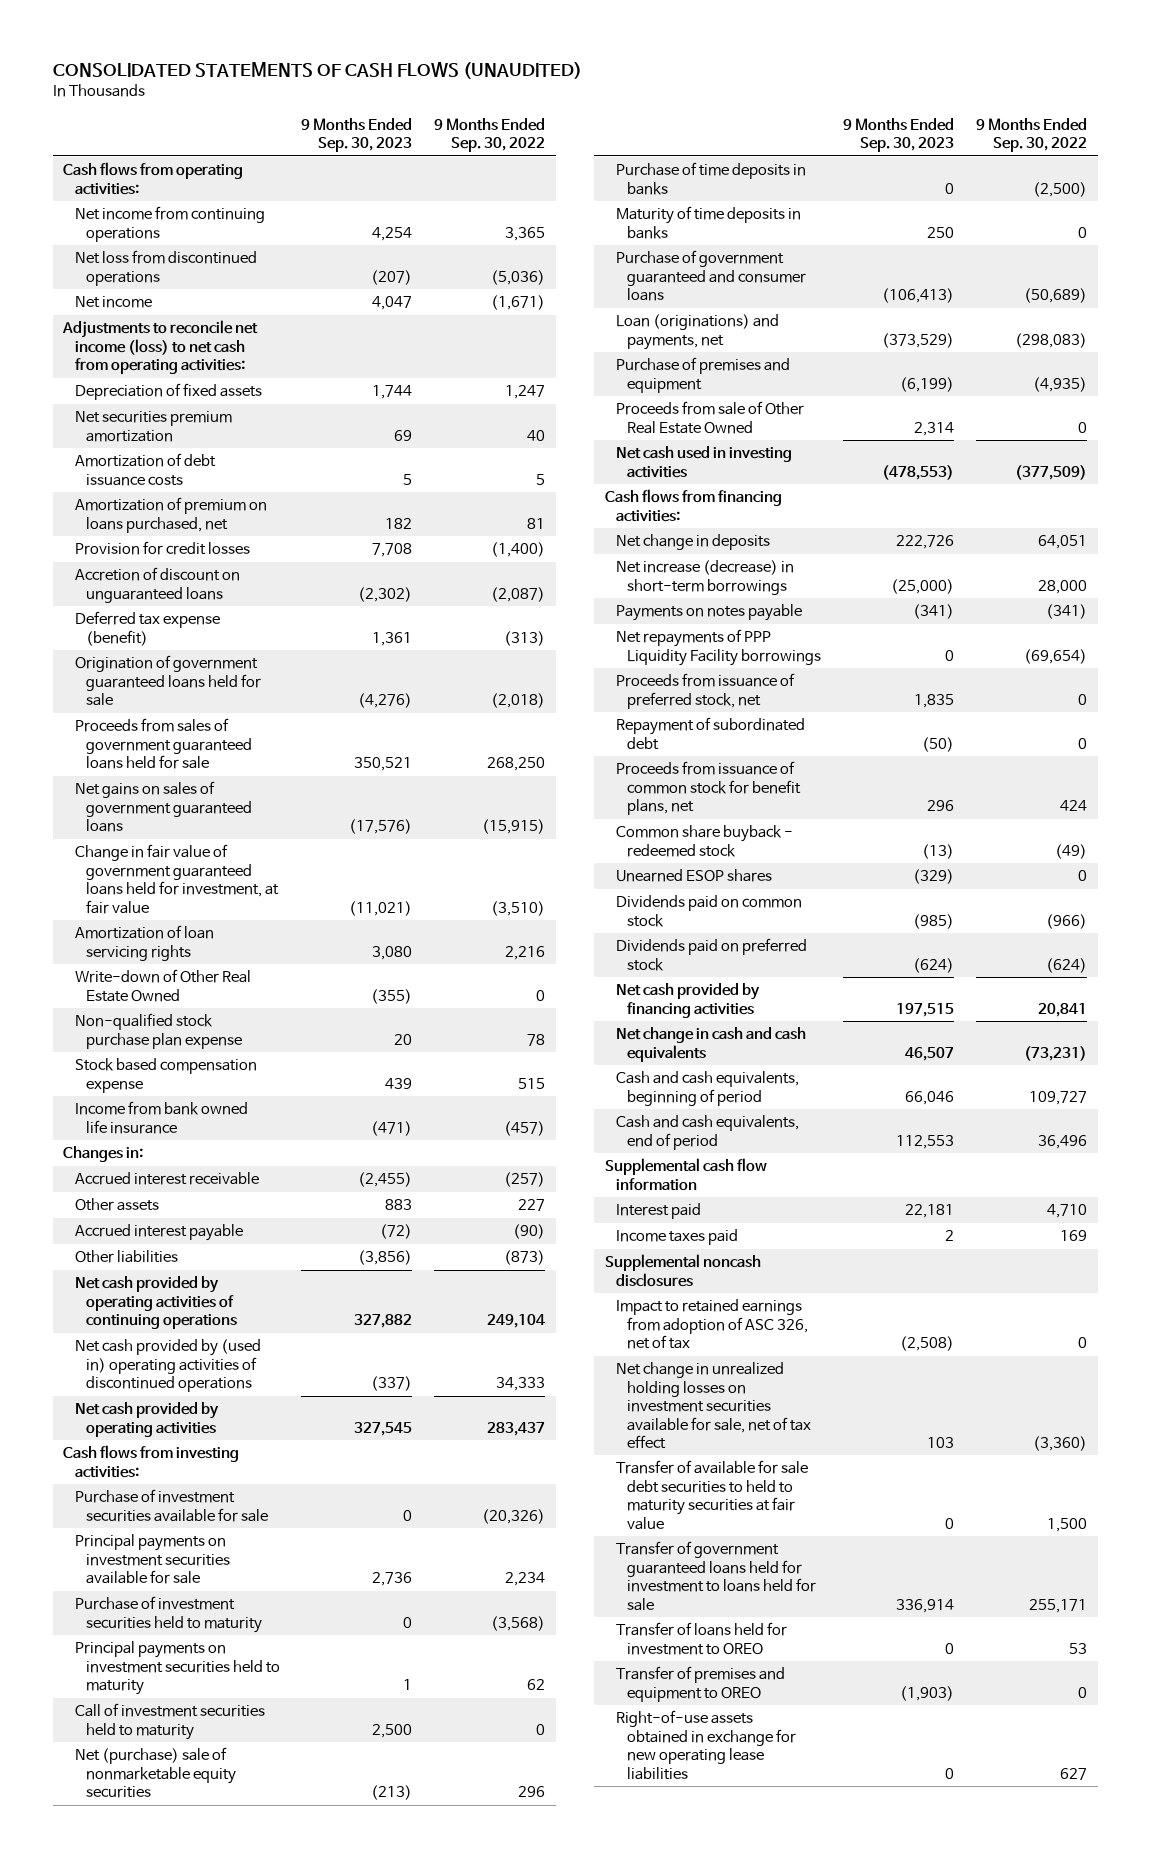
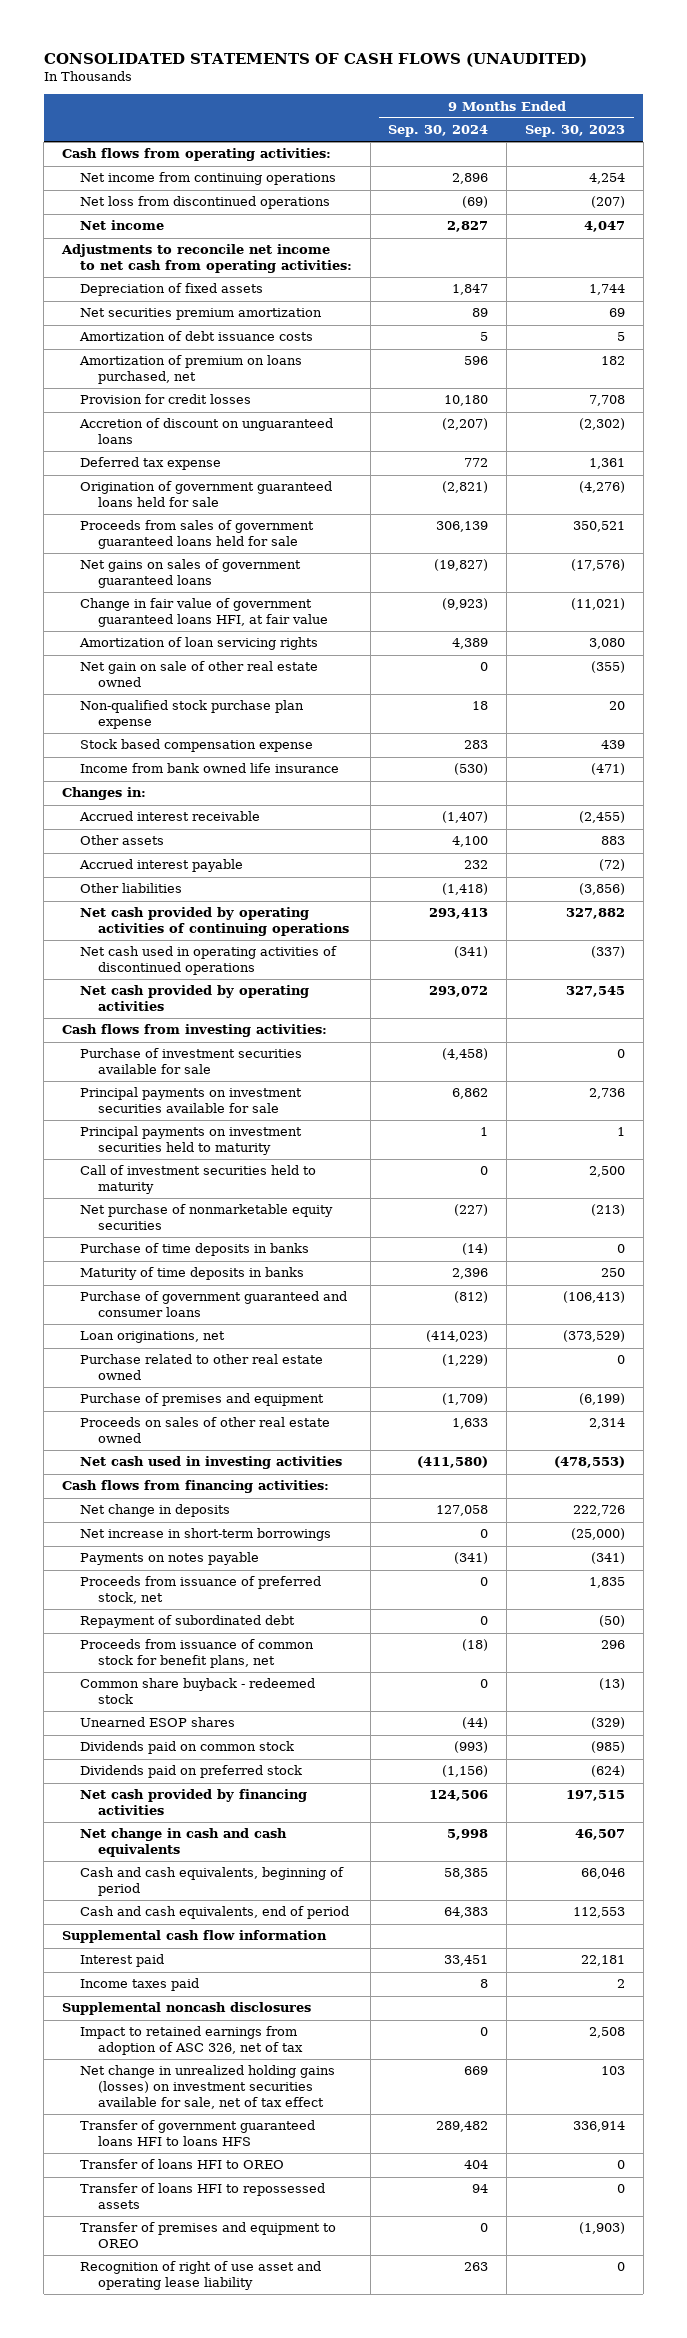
[434,117,546,153] 9 Months Ended Sep. 30, 2022 -> none
none -> [388,125,489,138] Sep. 30, 2024
[62,320,259,375] Adjustments to reconcile net income (loss) to net cash from operating activities: -> [60,244,352,274] Adjustments to reconcile net income to net cash from operating activities:
[74,611,220,646] Deferred tax expense (benefit) -> [79,457,221,471] Deferred tax expense
[74,844,279,914] Change in fair value of government guaranteed loans held for investment, at fair value -> [79,598,328,628] Change in fair value of government guaranteed loans HFI, at fair value
[74,969,251,1002] Write-down of Other Real Estate Owned -> [79,661,318,688] Net gain on sale of other real estate owned
[74,1339,261,1393] Net cash provided by (used in) operating activities of discontinued operations -> [79,946,337,976] Net cash used in operating activities of discontinued operations
[74,1596,262,1633] Purchase of investment securities held to maturity -> none
[74,1747,236,1799] Net (purchase) sale of nonmarketable equity securities -> [79,1204,333,1231] Net purchase of nonmarketable equity securities
[616,314,780,350] Loan (originations) and payments, net -> [79,1331,225,1344] Loan originations, net
none -> [79,1354,323,1381] Purchase related to other real estate owned
[616,401,805,434] Proceeds from sale of Other Real Estate Owned -> [79,1417,330,1444] Proceeds on sales of other real estate owned
[616,560,795,595] Net increase (decrease) in short-term borrowings -> [79,1528,331,1542] Net increase in short-term borrowings
[616,629,822,666] Net repayments of PPP Liquidity Facility borrowings -> none
[616,1460,809,1530] Transfer of available for sale debt securities to held to maturity securities at fair value -> none
[900,1336,955,1352] (2,508) -> [589,2027,626,2039] 2,508
[616,1362,812,1449] Net change in unrealized holding losses on investment securities available for sale, net of tax effect -> [79,2065,335,2109] Net change in unrealized holding gains (losses) on investment securities available for sale, net of tax effect
[616,1541,817,1611] Transfer of government guaranteed loans held for investment to loans held for sale -> [79,2120,315,2147] Transfer of government guaranteed loans HFI to loans HFS
[616,1622,788,1655] Transfer of loans held for investment to OREO -> [79,2159,284,2170] Transfer of loans HFI to OREO
none -> [79,2183,325,2210] Transfer of loans HFI to repossessed assets
[616,1710,797,1780] Right-of-use assets obtained in exchange for new operating lease liabilities -> [79,2261,321,2291] Recognition of right of use asset and operating lease liability

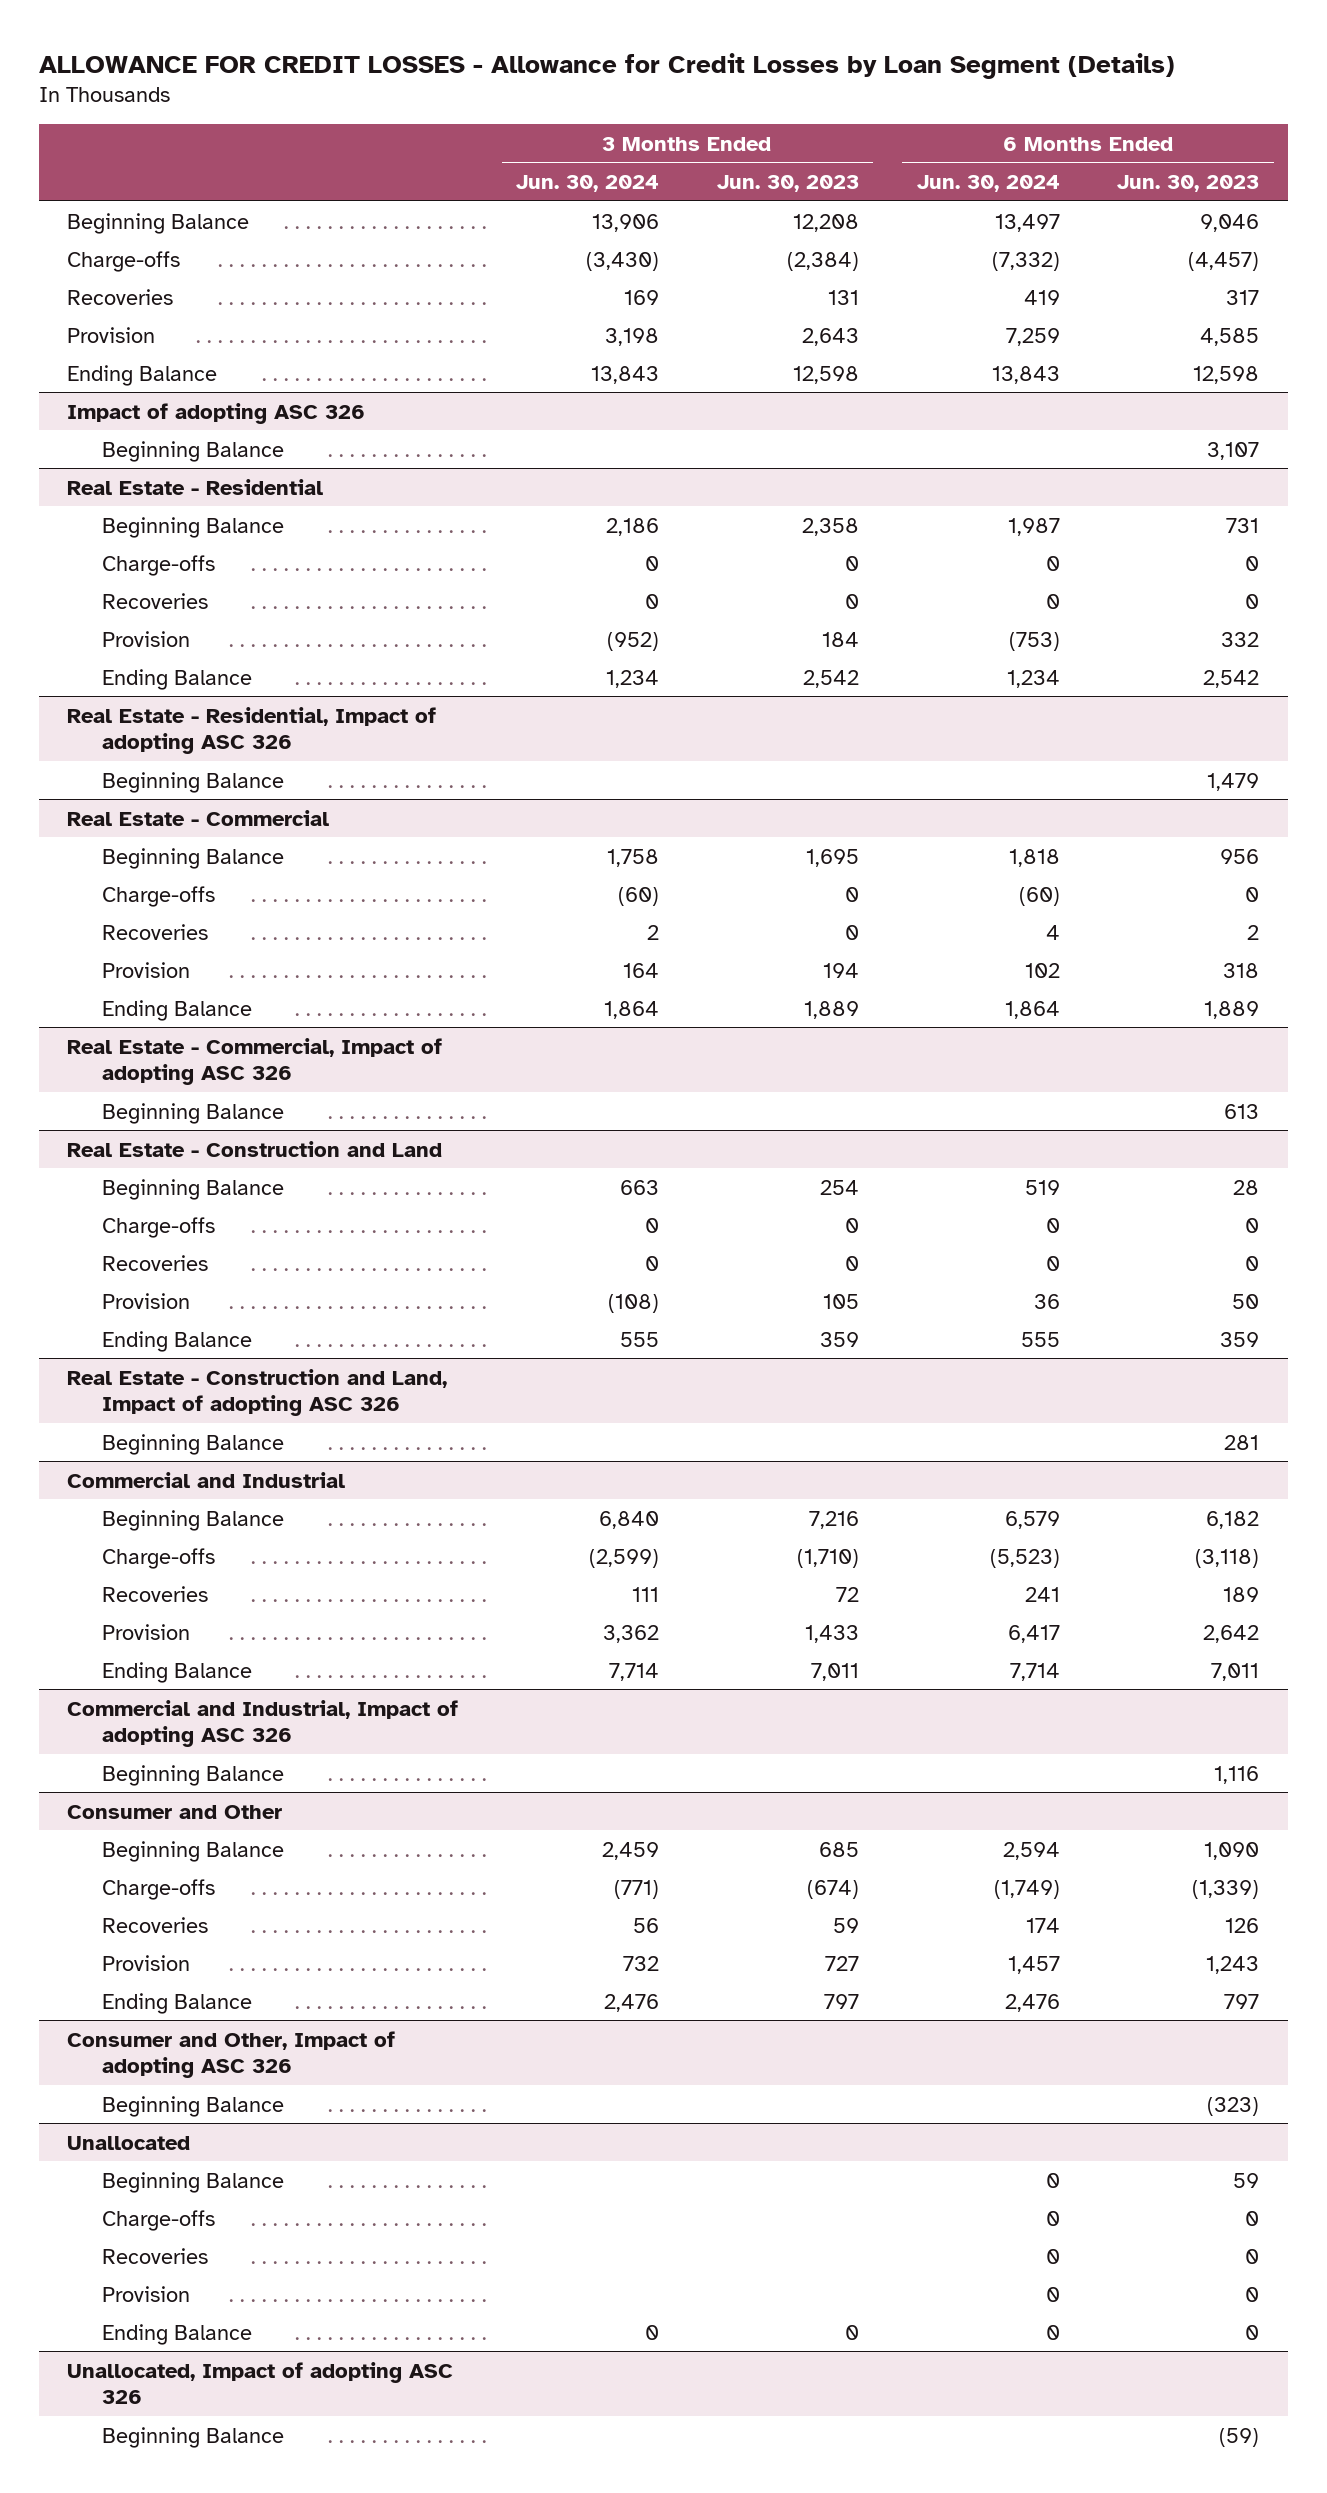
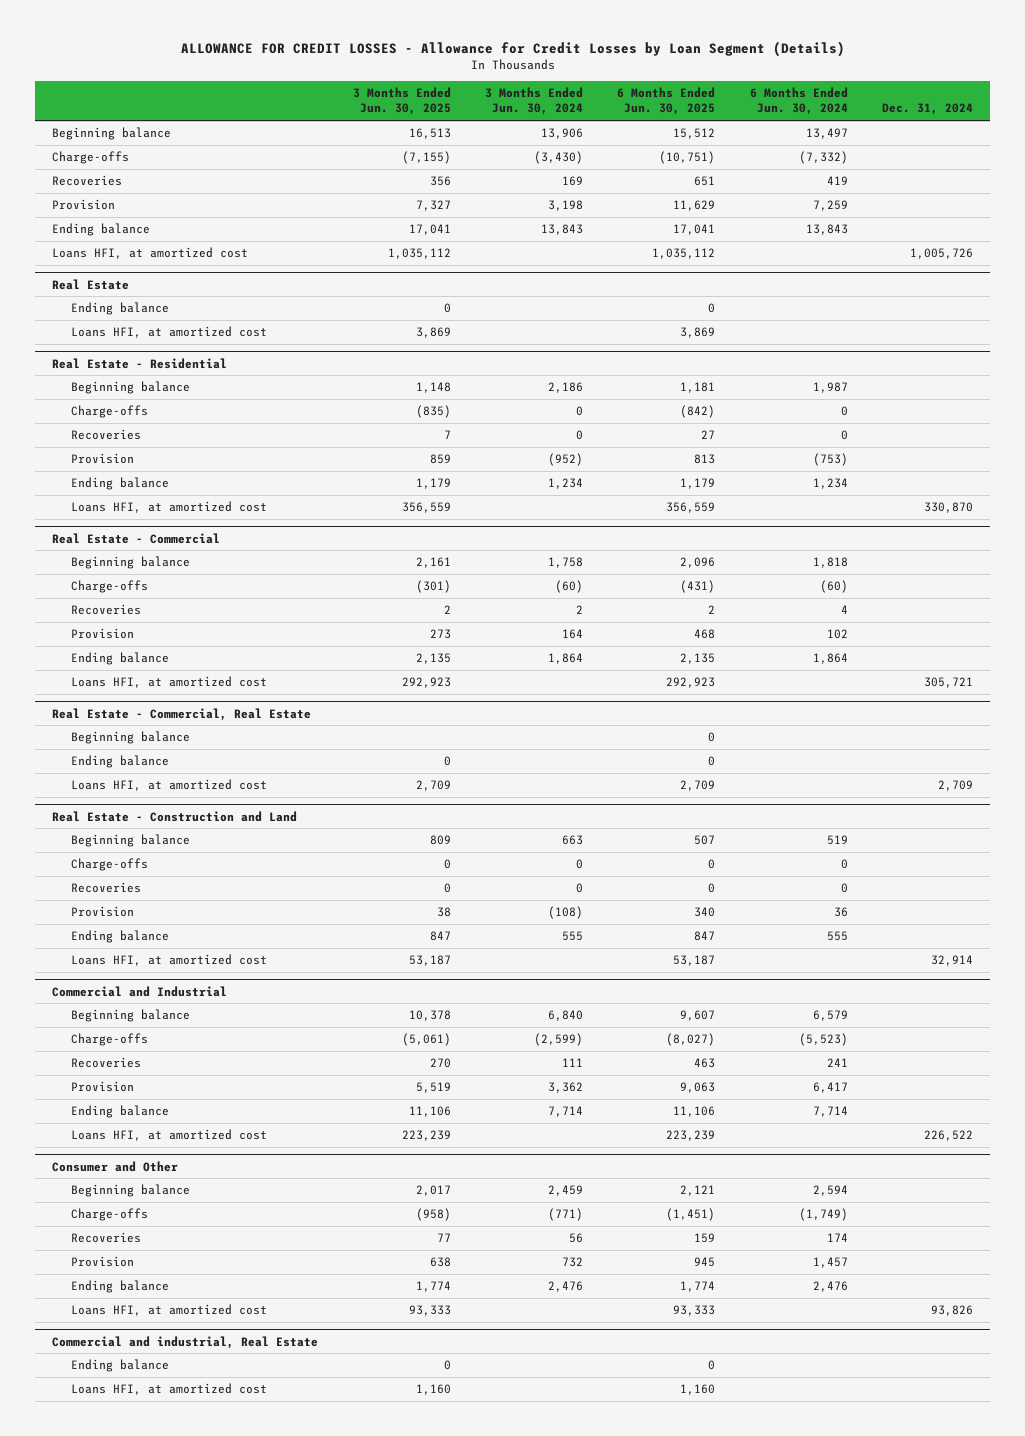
[716,175,859,193] Jun. 30, 2023 -> none
[1117,175,1260,193] Jun. 30, 2023 -> none
none -> [352,87,451,116] 3 Months Ended Jun. 30, 2025
none -> [617,87,716,116] 6 Months Ended Jun. 30, 2025
none -> [881,103,973,116] Dec. 31, 2024
[67,212,250,234] Beginning Balance -> [52,127,172,141] Beginning balance
[67,402,366,424] Impact of adopting ASC 326 -> none
[67,364,218,386] Ending Balance -> [52,223,151,237] Ending balance
none -> [52,247,249,260] Loans HFI, at amortized cost
none -> [52,278,130,290] Real Estate
[101,440,284,462] Beginning Balance -> [70,302,169,316] Ending balance
none -> [70,326,267,339] Loans HFI, at amortized cost
[101,516,284,538] Beginning Balance -> [70,381,190,395] Beginning balance
[67,706,437,754] Real Estate - Residential, Impact of adopting ASC 326 -> none
[101,771,284,793] Beginning Balance -> none
[101,668,252,690] Ending Balance -> [70,477,169,491] Ending balance
none -> [70,501,267,514] Loans HFI, at amortized cost
[101,847,284,869] Beginning Balance -> [70,556,190,570] Beginning balance
[67,1037,443,1085] Real Estate - Commercial, Impact of adopting ASC 326 -> none
[101,999,252,1021] Ending Balance -> [70,652,169,666] Ending balance
none -> [70,676,267,689] Loans HFI, at amortized cost
none -> [52,707,312,721] Real Estate - Commercial, Real Estate
[101,1102,284,1124] Beginning Balance -> [70,731,190,745] Beginning balance
none -> [70,755,169,769] Ending balance
none -> [70,779,267,792] Loans HFI, at amortized cost
[101,1178,284,1200] Beginning Balance -> [70,834,190,848] Beginning balance
[67,1368,448,1416] Real Estate - Construction and Land, Impact of adopting ASC 326 -> none
[101,1433,284,1455] Beginning Balance -> none
[101,1330,252,1352] Ending Balance -> [70,930,169,944] Ending balance
none -> [70,954,267,967] Loans HFI, at amortized cost
[101,1509,284,1531] Beginning Balance -> [70,1009,190,1023] Beginning balance
[67,1699,459,1747] Commercial and Industrial, Impact of adopting ASC 326 -> none
[101,1764,284,1786] Beginning Balance -> none
[101,1661,252,1683] Ending Balance -> [70,1105,169,1119] Ending balance
none -> [70,1129,267,1142] Loans HFI, at amortized cost
[101,1840,284,1862] Beginning Balance -> [70,1184,190,1198] Beginning balance
[67,2030,396,2078] Consumer and Other, Impact of adopting ASC 326 -> none
[67,2135,191,2150] Unallocated -> none
[101,2171,284,2193] Beginning Balance -> none
[101,2209,215,2231] Charge-offs -> none
[101,2247,208,2264] Recoveries -> none
[101,2285,190,2302] Provision -> none
[101,2323,252,2345] Ending Balance -> none
[67,2361,454,2404] Unallocated, Impact of adopting ASC 326 -> none
[101,2426,284,2448] Beginning Balance -> none
[101,1992,252,2014] Ending Balance -> [70,1280,169,1294] Ending balance
none -> [70,1304,267,1317] Loans HFI, at amortized cost
none -> [52,1335,319,1349] Commercial and industrial, Real Estate
[101,2095,284,2117] Beginning Balance -> [70,1359,169,1373] Ending balance
none -> [70,1383,267,1396] Loans HFI, at amortized cost

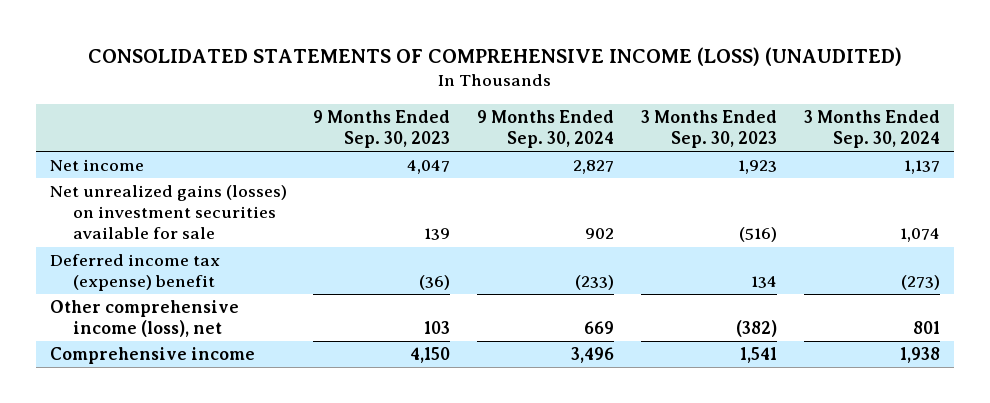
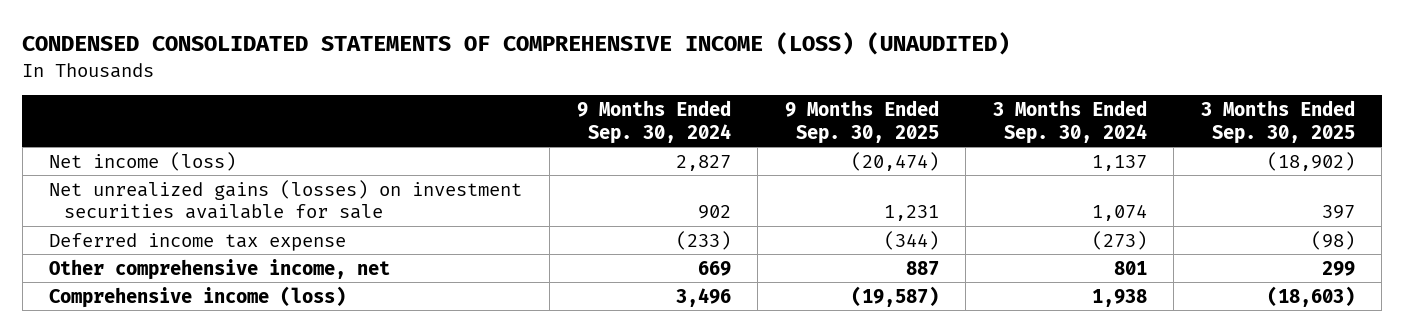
[87,46,902,66] CONSOLIDATED STATEMENTS OF COMPREHENSIVE INCOME (LOSS) (UNAUDITED) -> [22,32,1011,56] CONDENSED CONSOLIDATED STATEMENTS OF COMPREHENSIVE INCOME (LOSS) (UNAUDITED)
[313,109,451,148] 9 Months Ended Sep. 30, 2023 -> none
[641,109,778,148] 3 Months Ended Sep. 30, 2023 -> none
none -> [784,100,939,144] 9 Months Ended Sep. 30, 2025
none -> [1200,100,1355,144] 3 Months Ended Sep. 30, 2025
[49,159,144,172] Net income -> [49,151,237,171] Net income (loss)
[49,254,220,292] Deferred income tax (expense) benefit -> [49,232,347,251] Deferred income tax expense
[49,300,239,338] Other comprehensive income (loss), net -> [49,258,391,280] Other comprehensive income, net
[49,347,255,365] Comprehensive income -> [49,285,347,308] Comprehensive income (loss)

